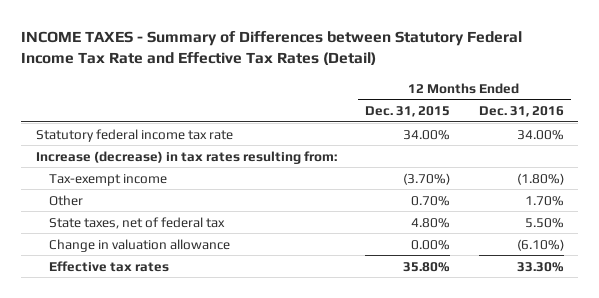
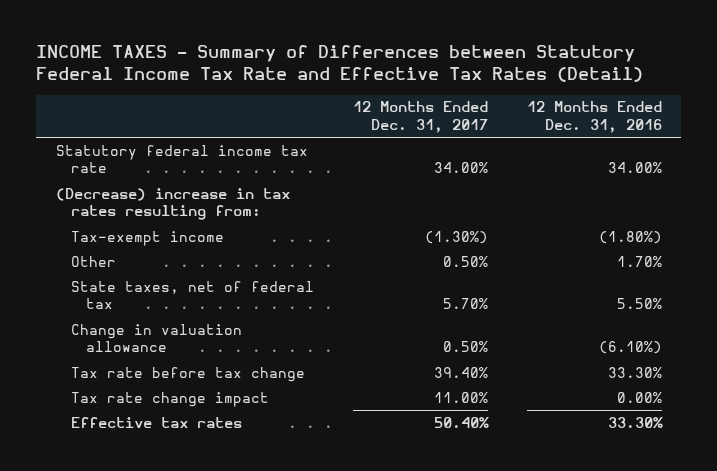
[365,105,451,117] Dec. 31, 2015 -> none
none -> [352,101,488,134] 12 Months Ended Dec. 31, 2017
[35,150,337,164] Increase (decrease) in tax rates resulting from: -> [55,187,290,221] (Decrease) increase in tax rates resulting from:
none -> [70,366,305,382] Tax rate before tax change
none -> [70,391,269,407] Tax rate change impact

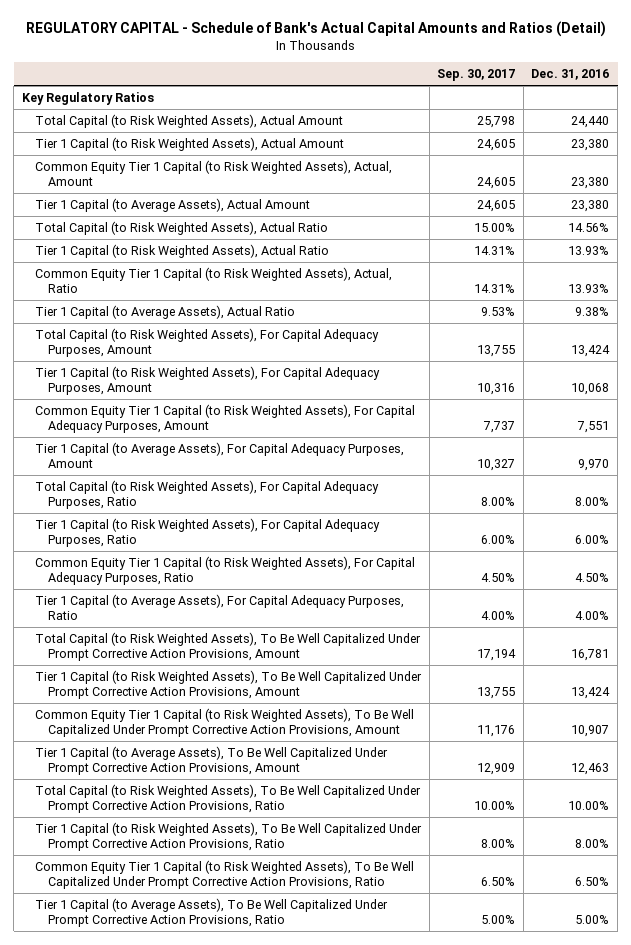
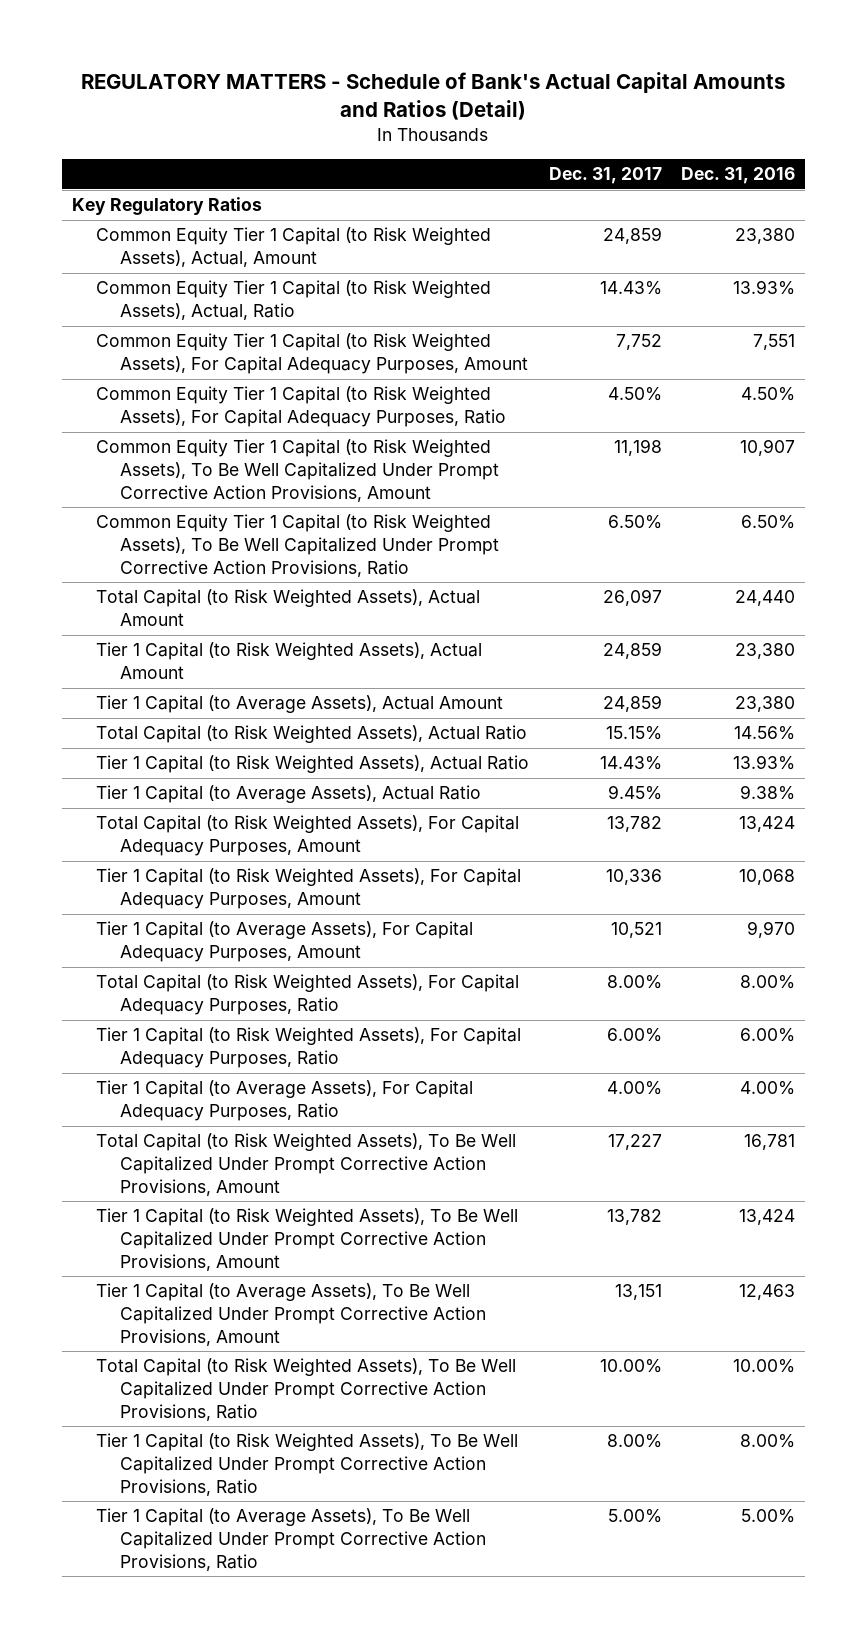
[25,20,606,37] REGULATORY CAPITAL - Schedule of Bank's Actual Capital Amounts and Ratios (Detail) -> [81,72,786,120] REGULATORY MATTERS - Schedule of Bank's Actual Capital Amounts and Ratios (Detail)
[437,69,516,82] Sep. 30, 2017 -> none
none -> [548,167,662,185] Dec. 31, 2017
[35,160,393,187] Common Equity Tier 1 Capital (to Risk Weighted Assets), Actual, Amount -> [96,227,492,268] Common Equity Tier 1 Capital (to Risk Weighted Assets), Actual, Amount
[35,267,393,294] Common Equity Tier 1 Capital (to Risk Weighted Assets), Actual, Ratio -> [96,280,492,321] Common Equity Tier 1 Capital (to Risk Weighted Assets), Actual, Ratio
[35,404,416,434] Common Equity Tier 1 Capital (to Risk Weighted Assets), For Capital Adequacy Purposes, Amount -> [96,333,529,375] Common Equity Tier 1 Capital (to Risk Weighted Assets), For Capital Adequacy Purposes, Amount
[35,556,416,586] Common Equity Tier 1 Capital (to Risk Weighted Assets), For Capital Adequacy Purposes, Ratio -> [96,386,507,428] Common Equity Tier 1 Capital (to Risk Weighted Assets), For Capital Adequacy Purposes, Ratio
[35,708,415,738] Common Equity Tier 1 Capital (to Risk Weighted Assets), To Be Well Capitalized Under Prompt Corrective Action Provisions, Amount -> [96,439,500,502] Common Equity Tier 1 Capital (to Risk Weighted Assets), To Be Well Capitalized Under Prompt Corrective Action Provisions, Amount
[35,860,415,890] Common Equity Tier 1 Capital (to Risk Weighted Assets), To Be Well Capitalized Under Prompt Corrective Action Provisions, Ratio -> [96,514,500,577] Common Equity Tier 1 Capital (to Risk Weighted Assets), To Be Well Capitalized Under Prompt Corrective Action Provisions, Ratio

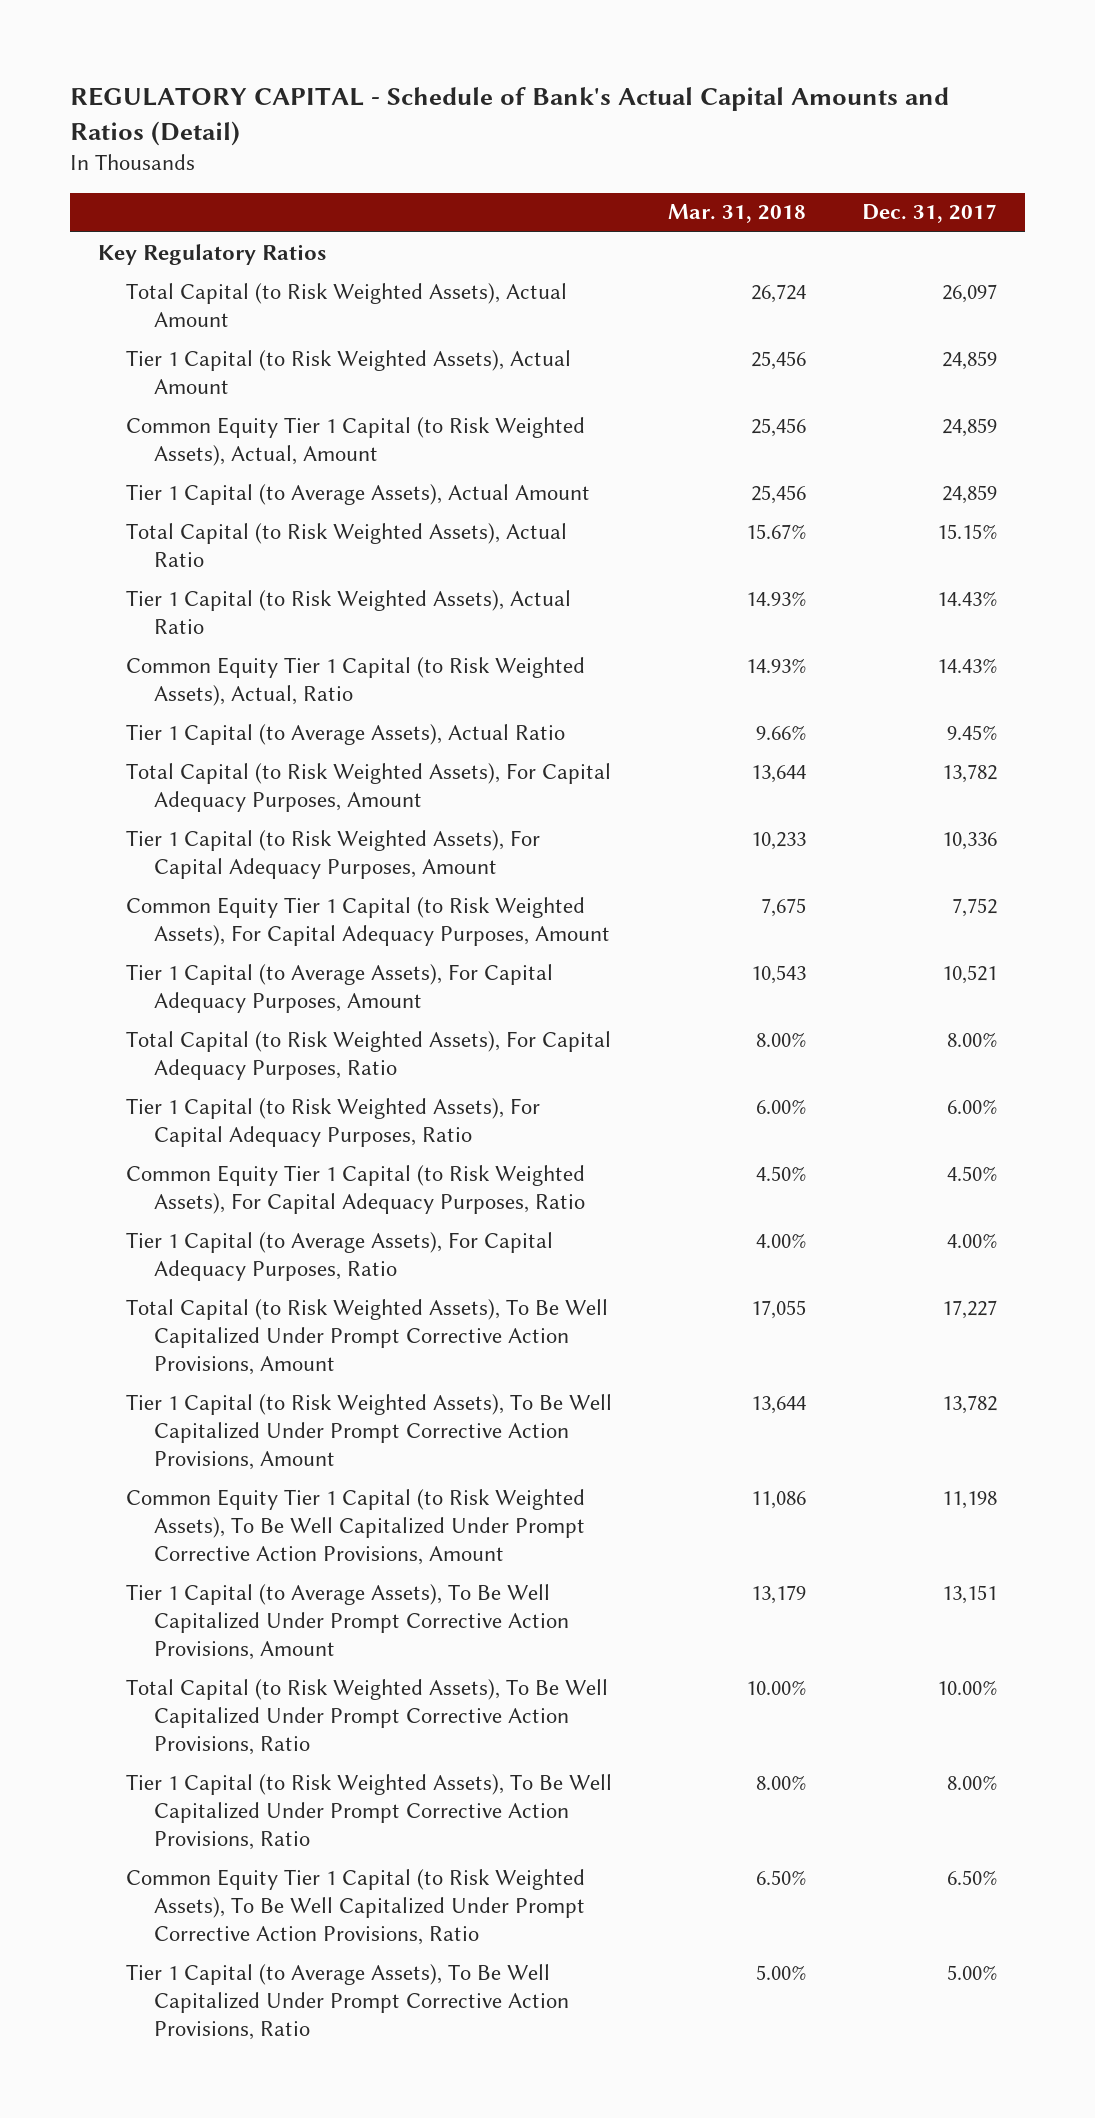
[81,72,786,120] REGULATORY MATTERS - Schedule of Bank's Actual Capital Amounts and Ratios (Detail) -> [69,86,949,146] REGULATORY CAPITAL - Schedule of Bank's Actual Capital Amounts and Ratios (Detail)
[680,167,795,185] Dec. 31, 2016 -> none
none -> [667,204,806,224] Mar. 31, 2018
[96,227,492,268] Common Equity Tier 1 Capital (to Risk Weighted Assets), Actual, Amount -> [125,416,585,466] Common Equity Tier 1 Capital (to Risk Weighted Assets), Actual, Amount
[96,280,492,321] Common Equity Tier 1 Capital (to Risk Weighted Assets), Actual, Ratio -> [125,656,585,706] Common Equity Tier 1 Capital (to Risk Weighted Assets), Actual, Ratio
[96,333,529,375] Common Equity Tier 1 Capital (to Risk Weighted Assets), For Capital Adequacy Purposes, Amount -> [125,896,610,946] Common Equity Tier 1 Capital (to Risk Weighted Assets), For Capital Adequacy Purposes, Amount
[96,386,507,428] Common Equity Tier 1 Capital (to Risk Weighted Assets), For Capital Adequacy Purposes, Ratio -> [125,1164,585,1214] Common Equity Tier 1 Capital (to Risk Weighted Assets), For Capital Adequacy Purposes, Ratio
[96,439,500,502] Common Equity Tier 1 Capital (to Risk Weighted Assets), To Be Well Capitalized Under Prompt Corrective Action Provisions, Amount -> [125,1488,585,1566] Common Equity Tier 1 Capital (to Risk Weighted Assets), To Be Well Capitalized Under Prompt Corrective Action Provisions, Amount
[96,514,500,577] Common Equity Tier 1 Capital (to Risk Weighted Assets), To Be Well Capitalized Under Prompt Corrective Action Provisions, Ratio -> [125,1868,585,1946] Common Equity Tier 1 Capital (to Risk Weighted Assets), To Be Well Capitalized Under Prompt Corrective Action Provisions, Ratio

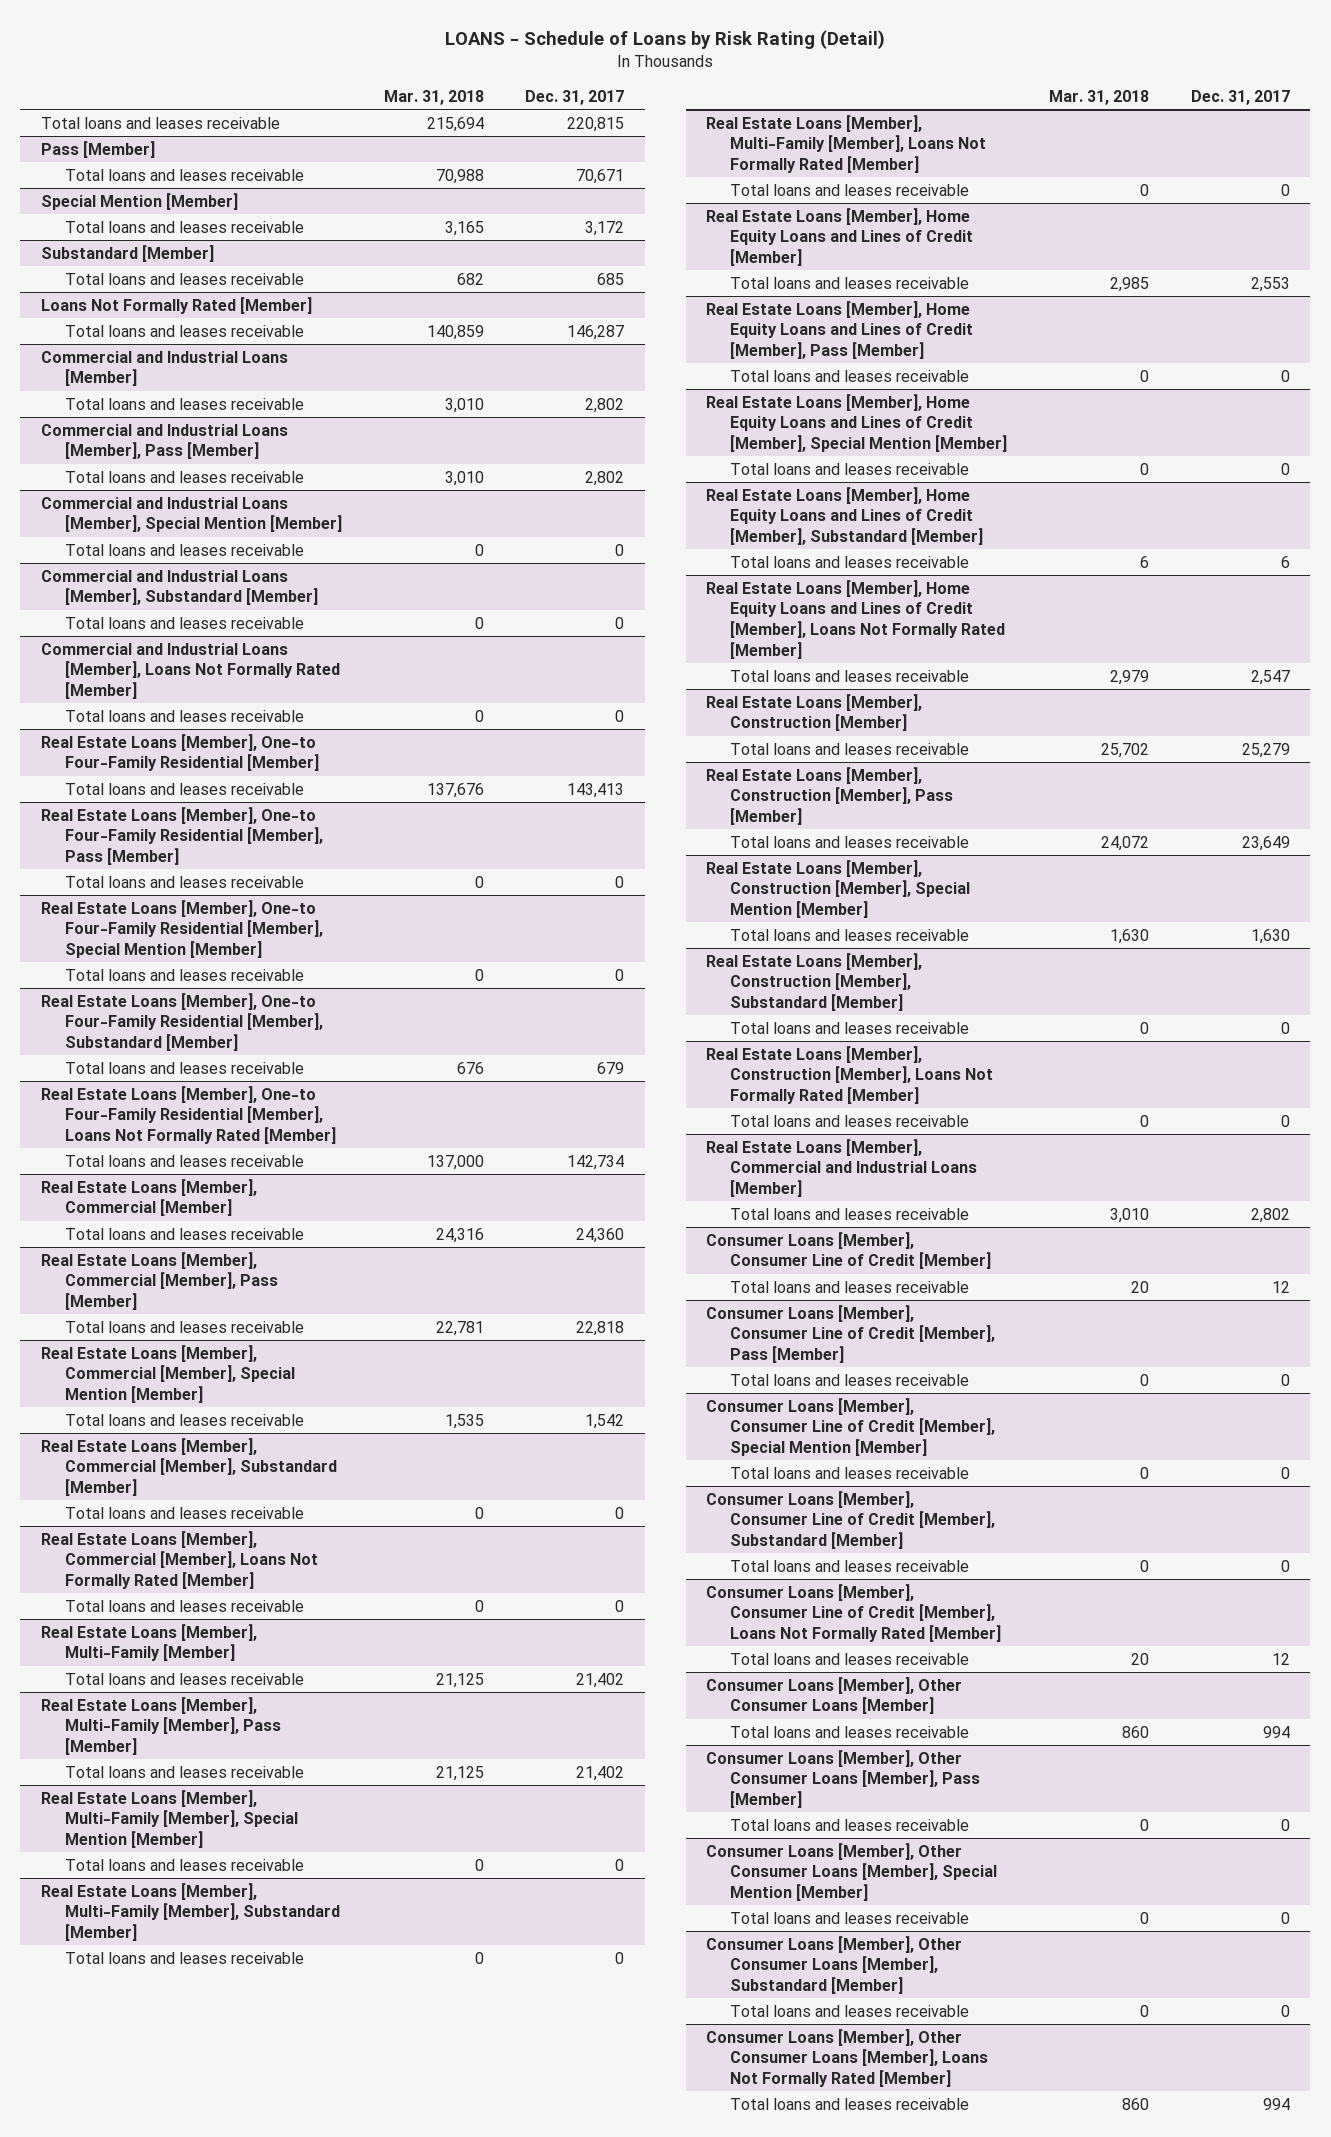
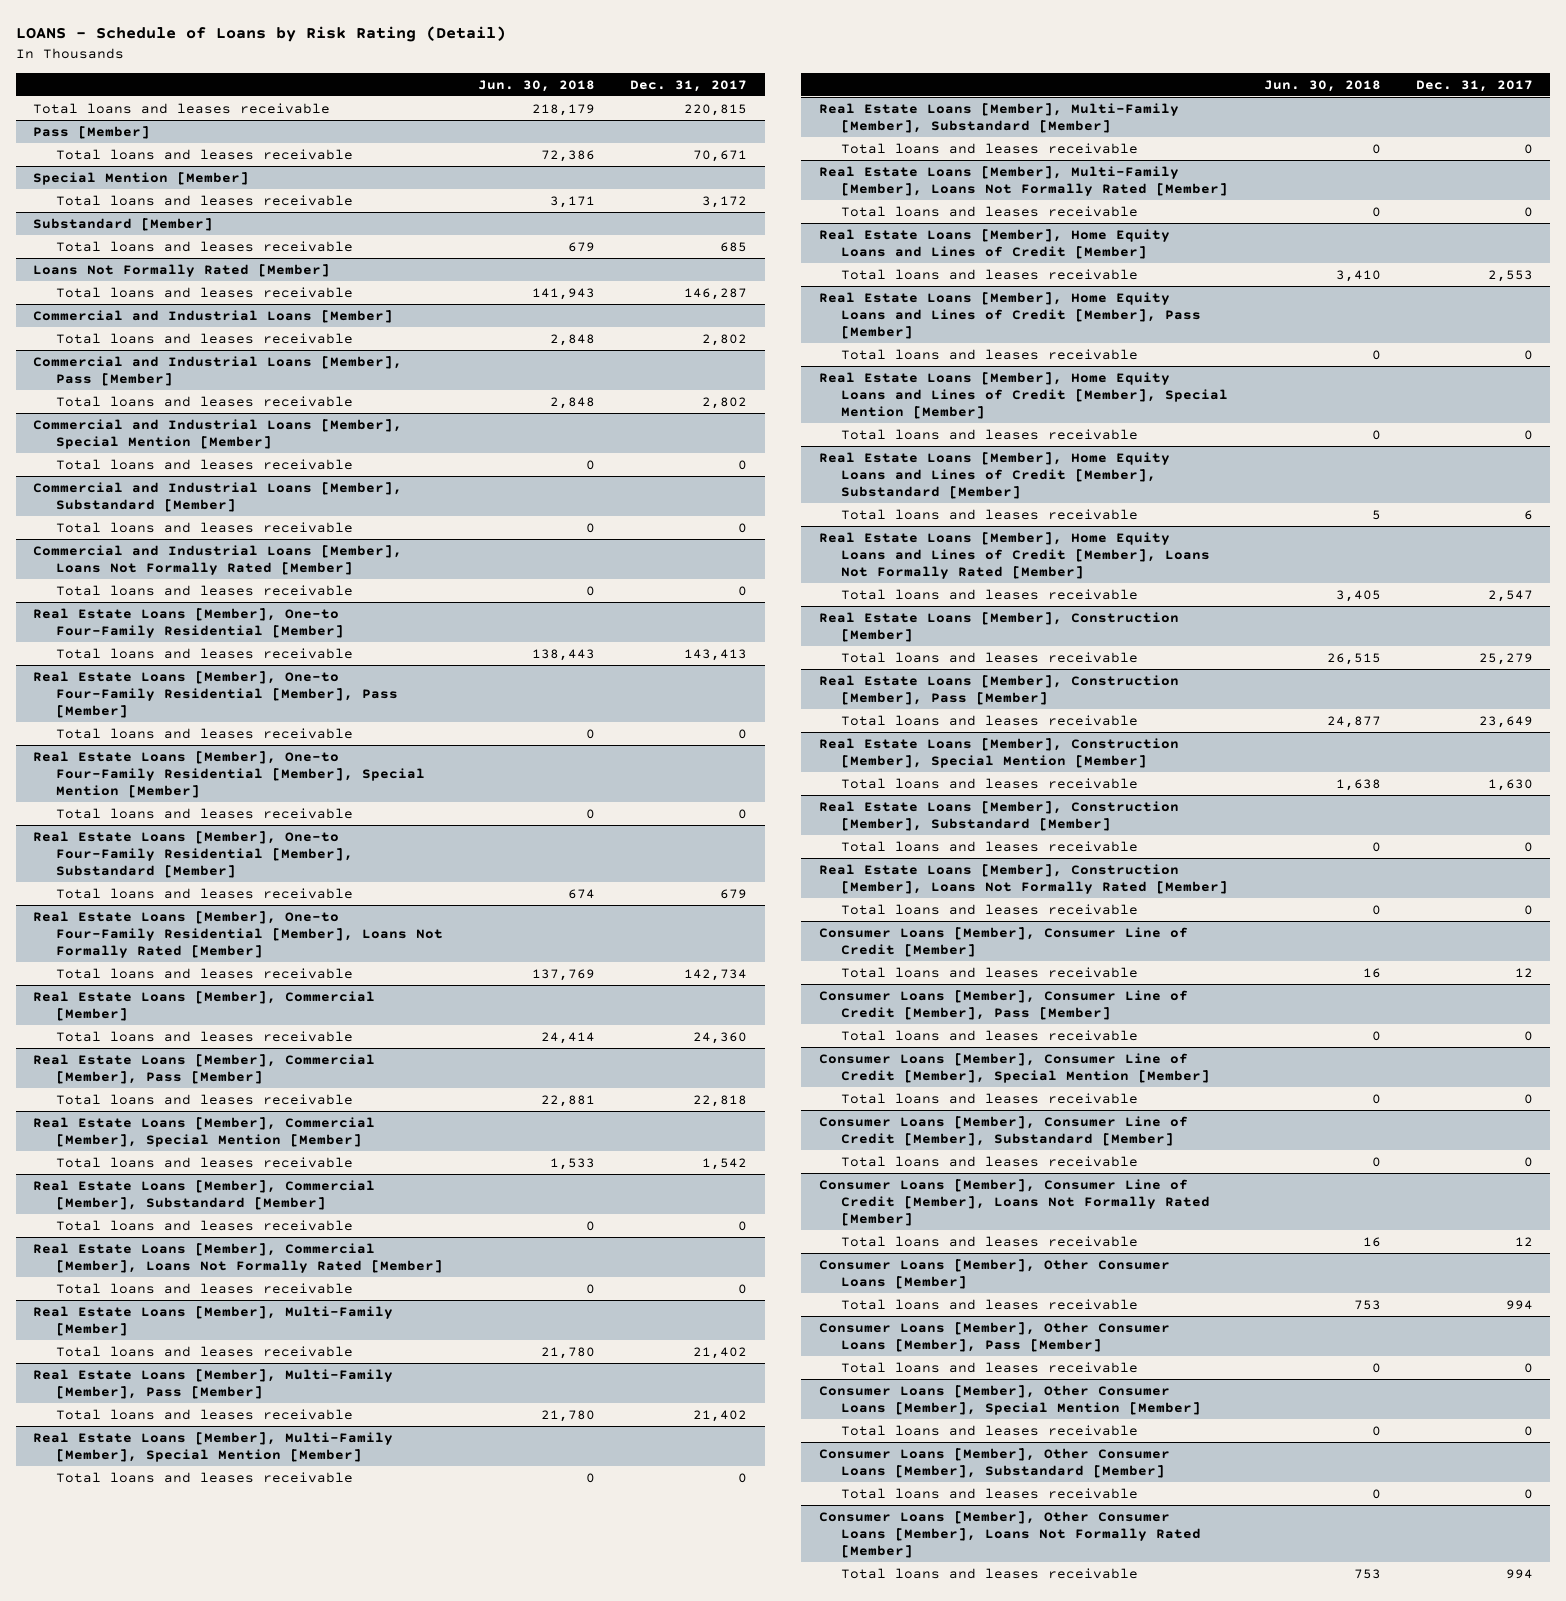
[383,89,484,105] Mar. 31, 2018 -> none
none -> [477,79,595,92] Jun. 30, 2018
[706,1138,978,1198] Real Estate Loans [Member], Commercial and Industrial Loans [Member] -> none
[730,1207,970,1220] Total loans and leases receivable -> none

